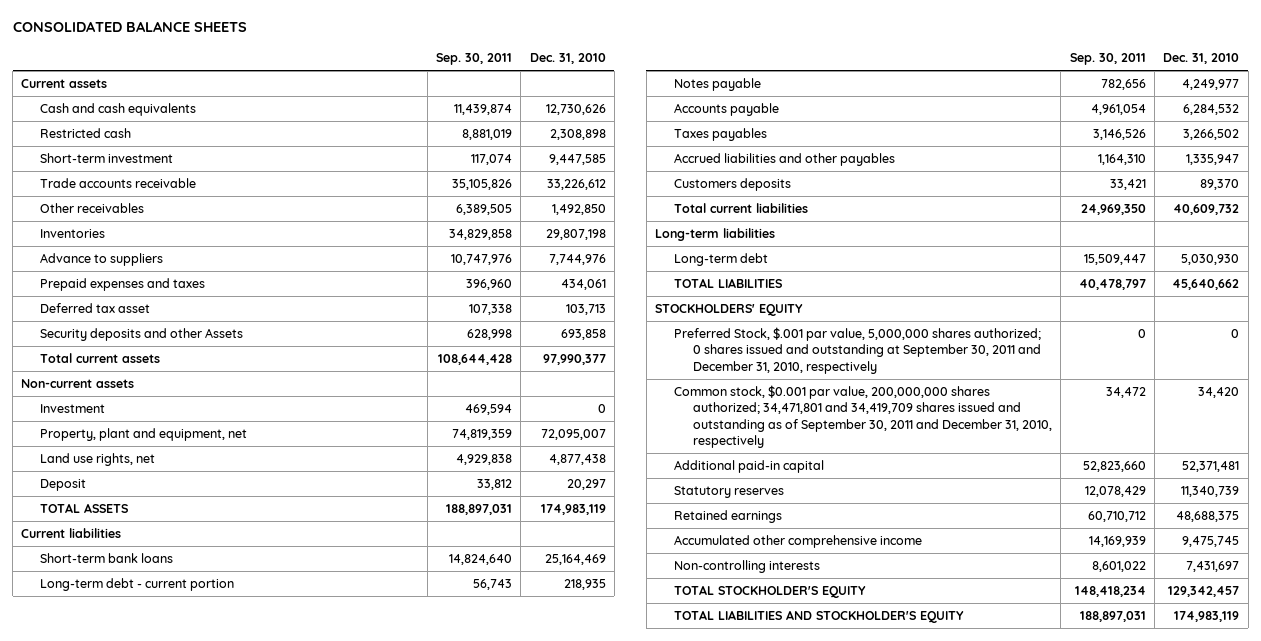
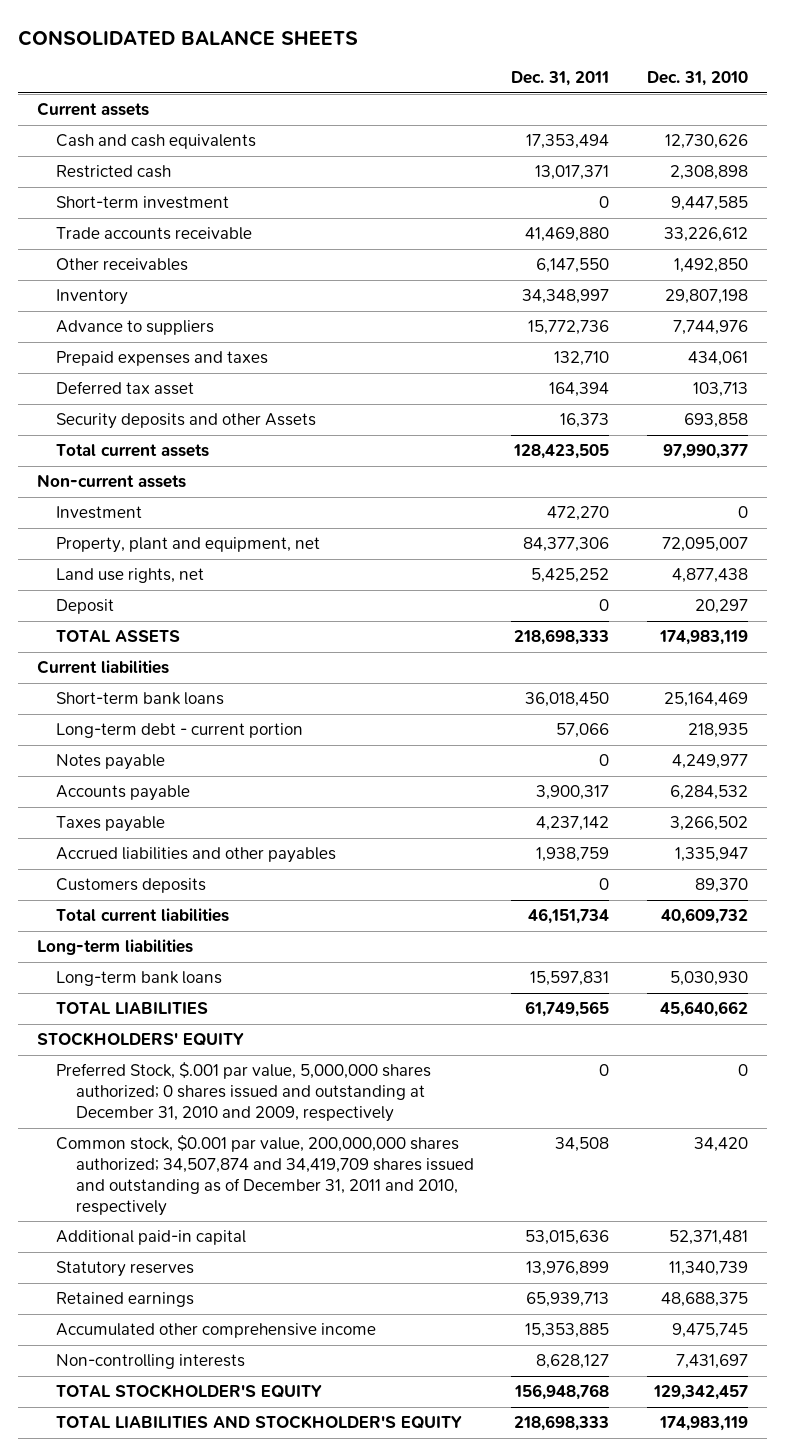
[436,53,513,66] Sep. 30, 2011 -> none
none -> [511,71,610,87] Dec. 31, 2011
[40,229,106,239] Inventories -> [56,289,129,306] Inventory
[674,128,768,142] Taxes payables -> [56,816,166,833] Taxes payable
[674,253,769,267] Long-term debt -> [56,971,223,987] Long-term bank loans
[674,327,1042,374] Preferred Stock, $.001 par value, 5,000,000 shares authorized; 0 shares issued and outstanding at September 30, 2011 and December 31, 2010, respectively -> [56,1062,432,1122] Preferred Stock, $.001 par value, 5,000,000 shares authorized; 0 shares issued and outstanding at December 31, 2010 and 2009, respectively
[674,385,1053,449] Common stock, $0.001 par value, 200,000,000 shares authorized; 34,471,801 and 34,419,709 shares issued and outstanding as of September 30, 2011 and December 31, 2010, respectively -> [56,1135,474,1216] Common stock, $0.001 par value, 200,000,000 shares authorized; 34,507,874 and 34,419,709 shares issued and outstanding as of December 31, 2011 and 2010, respectively

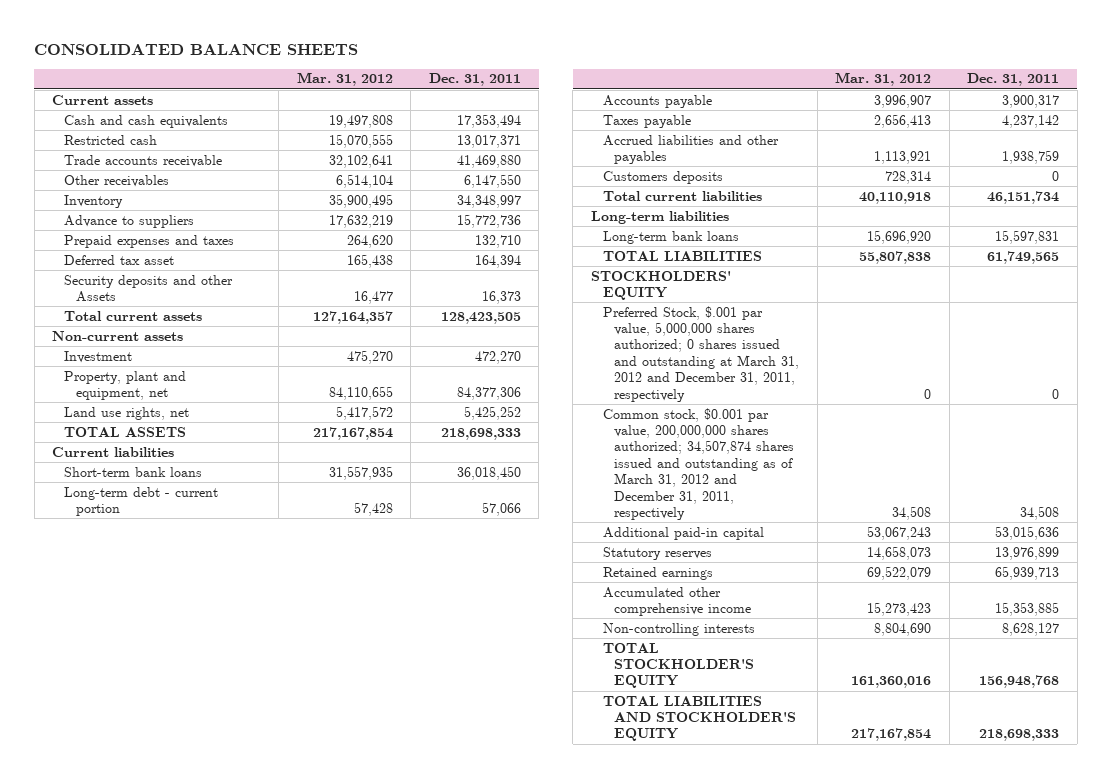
[646,71,748,87] Dec. 31, 2010 -> none
none -> [296,72,393,87] Mar. 31, 2012
[56,196,230,210] Short-term investment -> none
[56,599,115,615] Deposit -> none
[56,754,166,771] Notes payable -> none
[56,1062,432,1122] Preferred Stock, $.001 par value, 5,000,000 shares authorized; 0 shares issued and outstanding at December 31, 2010 and 2009, respectively -> [602,305,800,402] Preferred Stock, $.001 par value, 5,000,000 shares authorized; 0 shares issued and outstanding at March 31, 2012 and December 31, 2011, respectively
[56,1135,474,1216] Common stock, $0.001 par value, 200,000,000 shares authorized; 34,507,874 and 34,419,709 shares issued and outstanding as of December 31, 2011 and 2010, respectively -> [602,407,795,520] Common stock, $0.001 par value, 200,000,000 shares authorized; 34,507,874 shares issued and outstanding as of March 31, 2012 and December 31, 2011, respectively

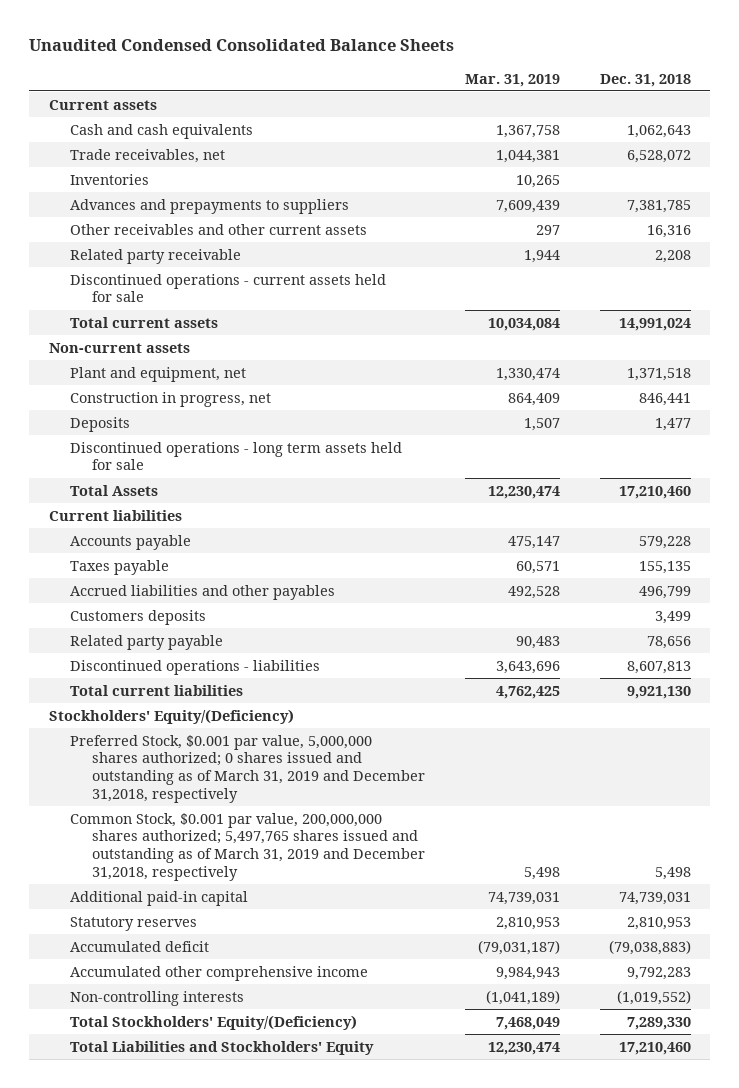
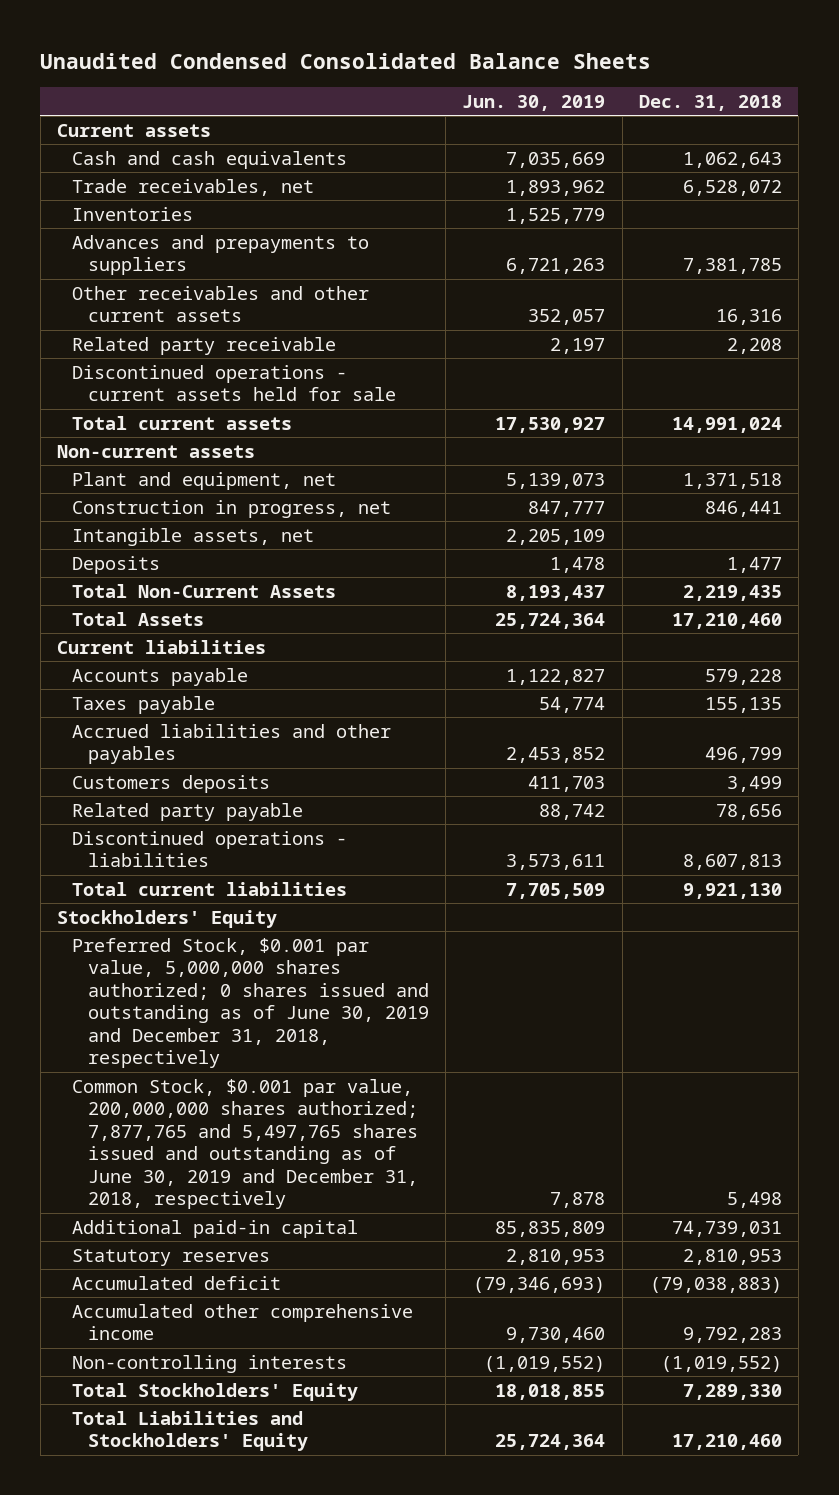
[464,73,560,87] Mar. 31, 2019 -> none
none -> [462,94,606,111] Jun. 30, 2019
none -> [72,527,315,546] Intangible assets, net
[70,441,403,471] Discontinued operations - long term assets held for sale -> none
none -> [72,583,337,598] Total Non-Current Assets
[48,708,294,724] Stockholders' Equity/(Deficiency) -> [56,909,277,928] Stockholders' Equity
[70,734,426,803] Preferred Stock, $0.001 par value, 5,000,000 shares authorized; 0 shares issued and outstanding as of March 31, 2019 and December 31,2018, respectively -> [72,937,430,1069] Preferred Stock, $0.001 par value, 5,000,000 shares authorized; 0 shares issued and outstanding as of June 30, 2019 and December 31, 2018, respectively
[70,812,426,881] Common Stock, $0.001 par value, 200,000,000 shares authorized; 5,497,765 shares issued and outstanding as of March 31, 2019 and December 31,2018, respectively -> [72,1078,419,1210] Common Stock, $0.001 par value, 200,000,000 shares authorized; 7,877,765 and 5,497,765 shares issued and outstanding as of June 30, 2019 and December 31, 2018, respectively
[70,1014,358,1030] Total Stockholders' Equity/(Deficiency) -> [72,1382,359,1401] Total Stockholders' Equity

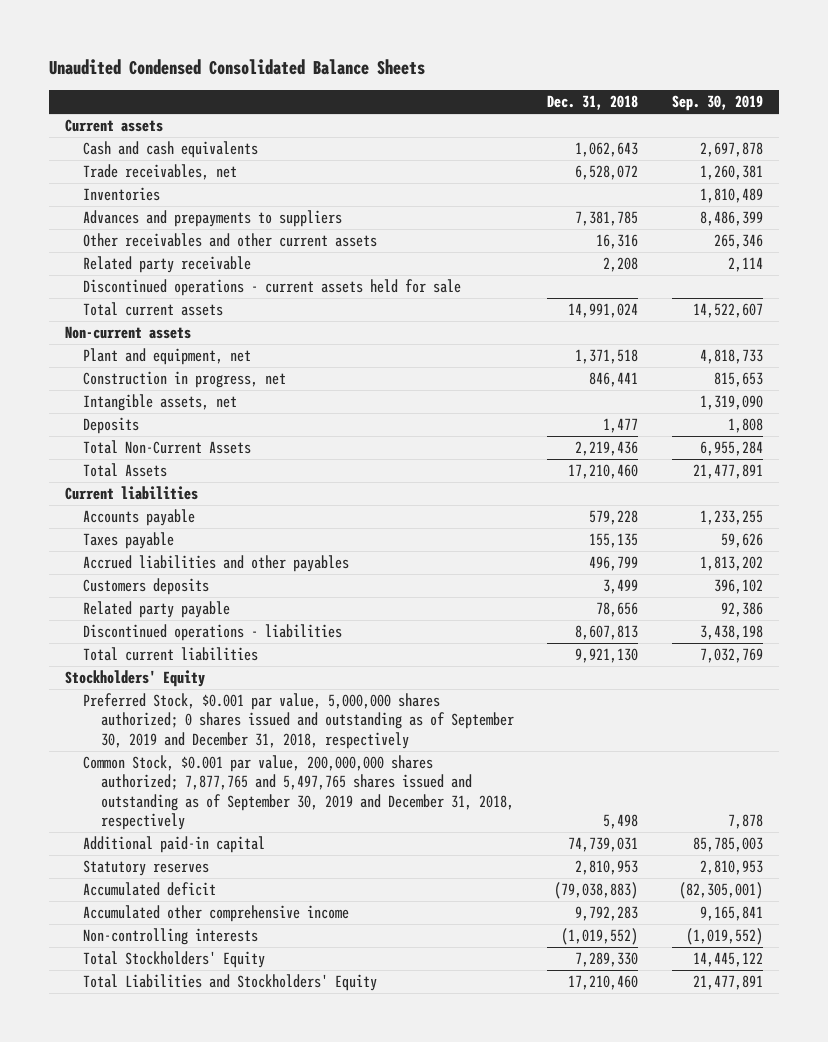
[462,94,606,111] Jun. 30, 2019 -> none
none -> [671,95,763,112] Sep. 30, 2019
[682,584,782,601] 2,219,435 -> [575,441,639,457] 2,219,436
[72,937,430,1069] Preferred Stock, $0.001 par value, 5,000,000 shares authorized; 0 shares issued and outstanding as of June 30, 2019 and December 31, 2018, respectively -> [83,693,515,749] Preferred Stock, $0.001 par value, 5,000,000 shares authorized; 0 shares issued and outstanding as of September 30, 2019 and December 31, 2018, respectively
[72,1078,419,1210] Common Stock, $0.001 par value, 200,000,000 shares authorized; 7,877,765 and 5,497,765 shares issued and outstanding as of June 30, 2019 and December 31, 2018, respectively -> [83,755,515,830] Common Stock, $0.001 par value, 200,000,000 shares authorized; 7,877,765 and 5,497,765 shares issued and outstanding as of September 30, 2019 and December 31, 2018, respectively

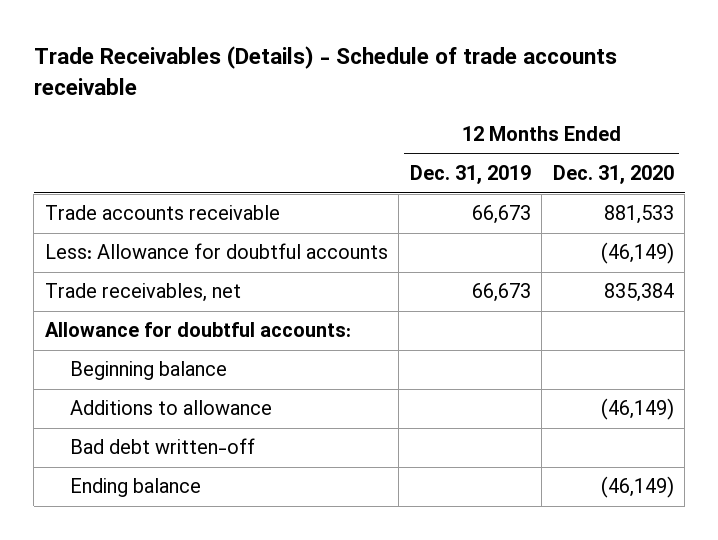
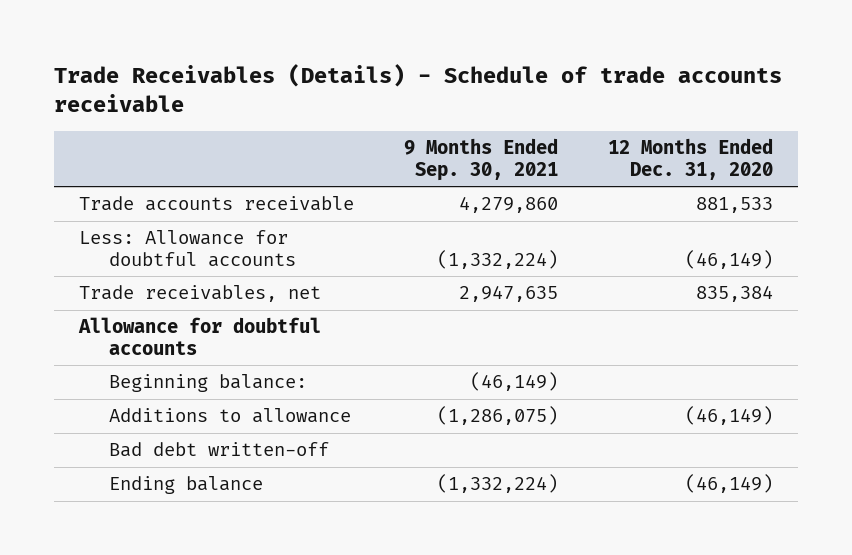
[409,165,531,185] Dec. 31, 2019 -> none
none -> [403,138,558,181] 9 Months Ended Sep. 30, 2021
[44,322,351,338] Allowance for doubtful accounts: -> [78,317,322,355] Allowance for doubtful accounts
[70,361,228,381] Beginning balance -> [108,374,307,393] Beginning balance:

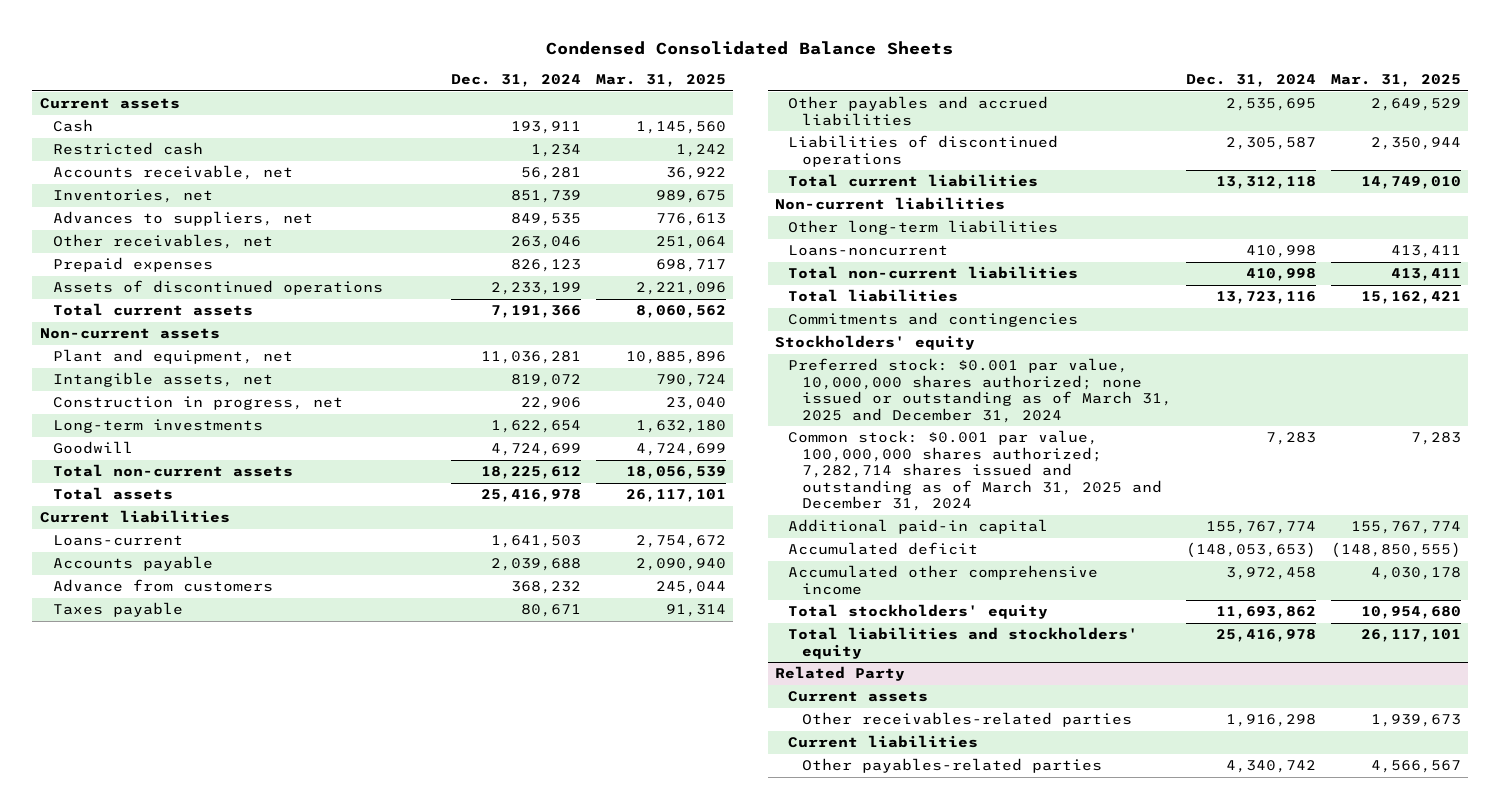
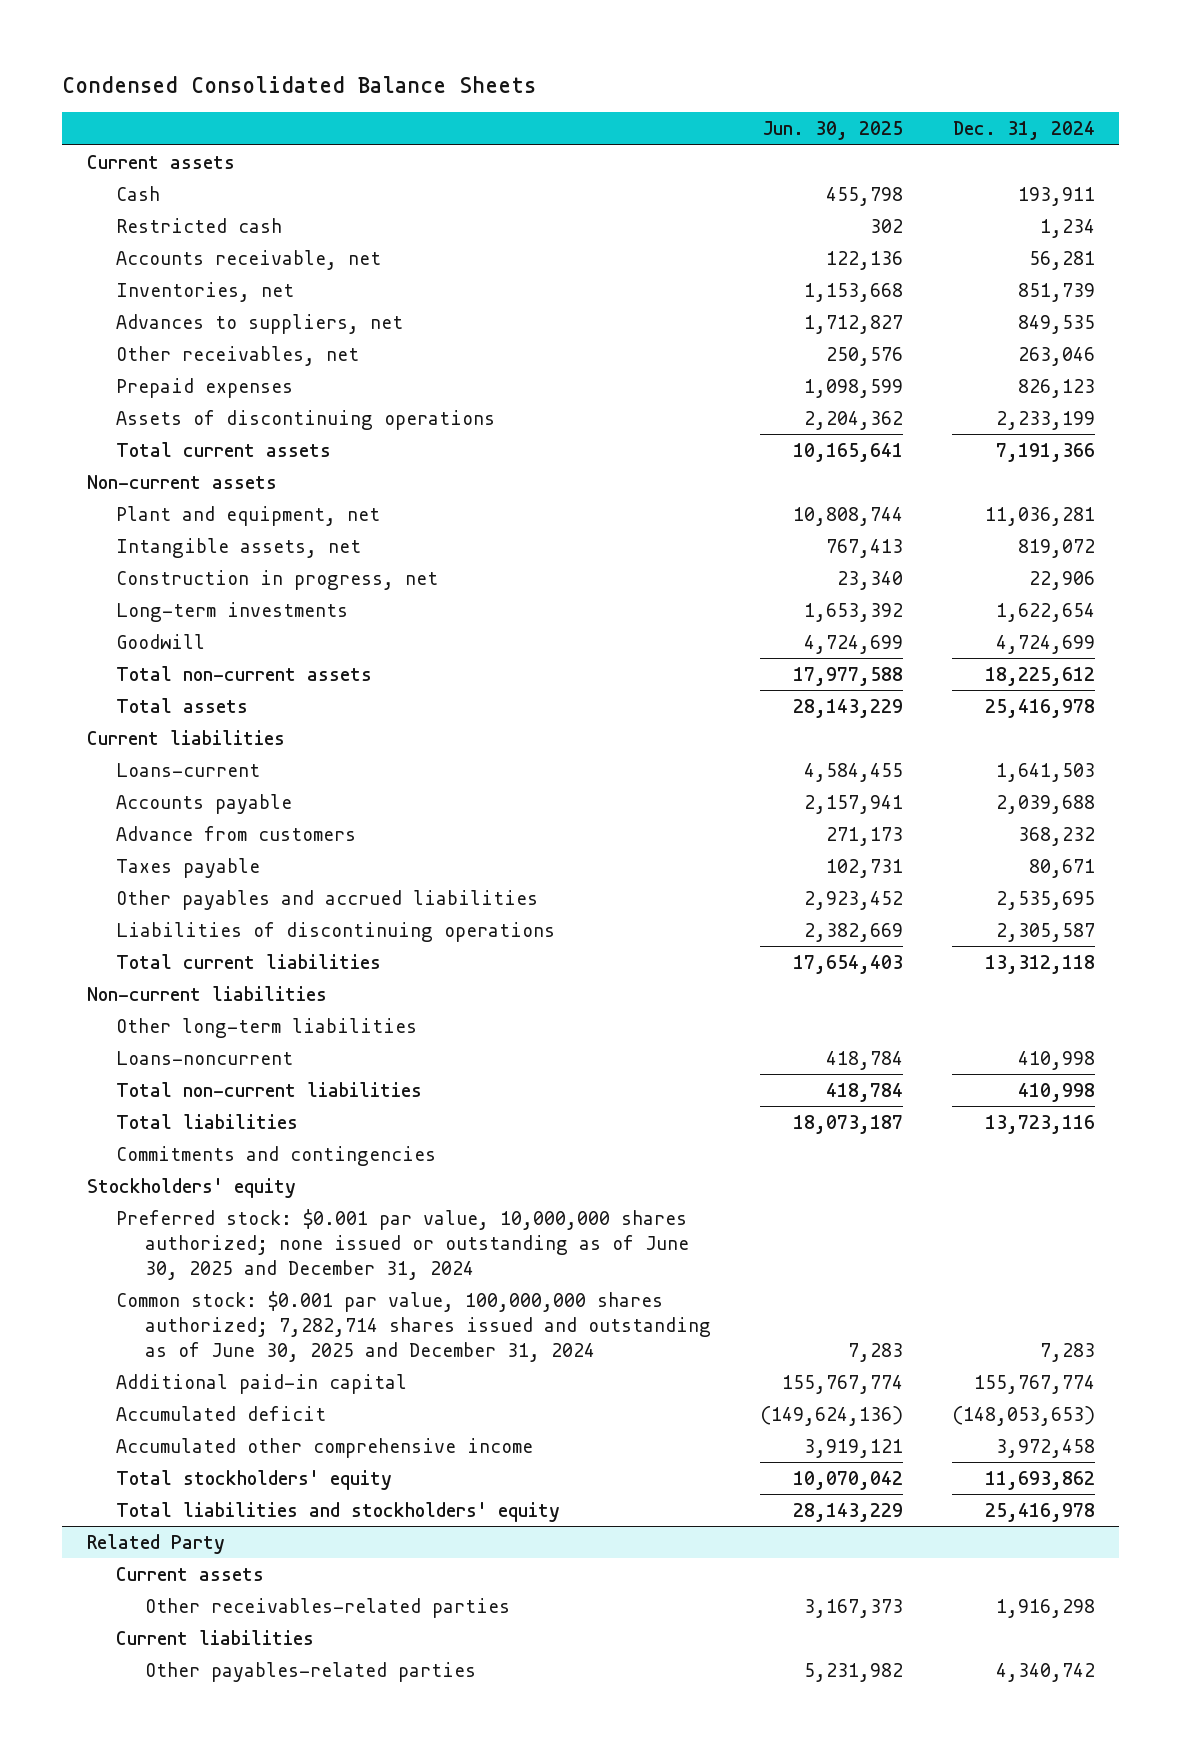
[595,74,726,88] Mar. 31, 2025 -> none
none -> [762,121,903,141] Jun. 30, 2025
[53,280,384,296] Assets of discontinued operations -> [115,409,495,430] Assets of discontinuing operations
[788,135,1059,167] Liabilities of discontinued operations -> [115,921,555,942] Liabilities of discontinuing operations
[788,358,1172,423] Preferred stock: $0.001 par value, 10,000,000 shares authorized; none issued or outstanding as of March 31, 2025 and December 31, 2024 -> [115,1208,690,1280] Preferred stock: $0.001 par value, 10,000,000 shares authorized; none issued or outstanding as of June 30, 2025 and December 31, 2024
[788,430,1162,511] Common stock: $0.001 par value, 100,000,000 shares authorized; 7,282,714 shares issued and outstanding as of March 31, 2025 and December 31, 2024 -> [115,1290,712,1362] Common stock: $0.001 par value, 100,000,000 shares authorized; 7,282,714 shares issued and outstanding as of June 30, 2025 and December 31, 2024

